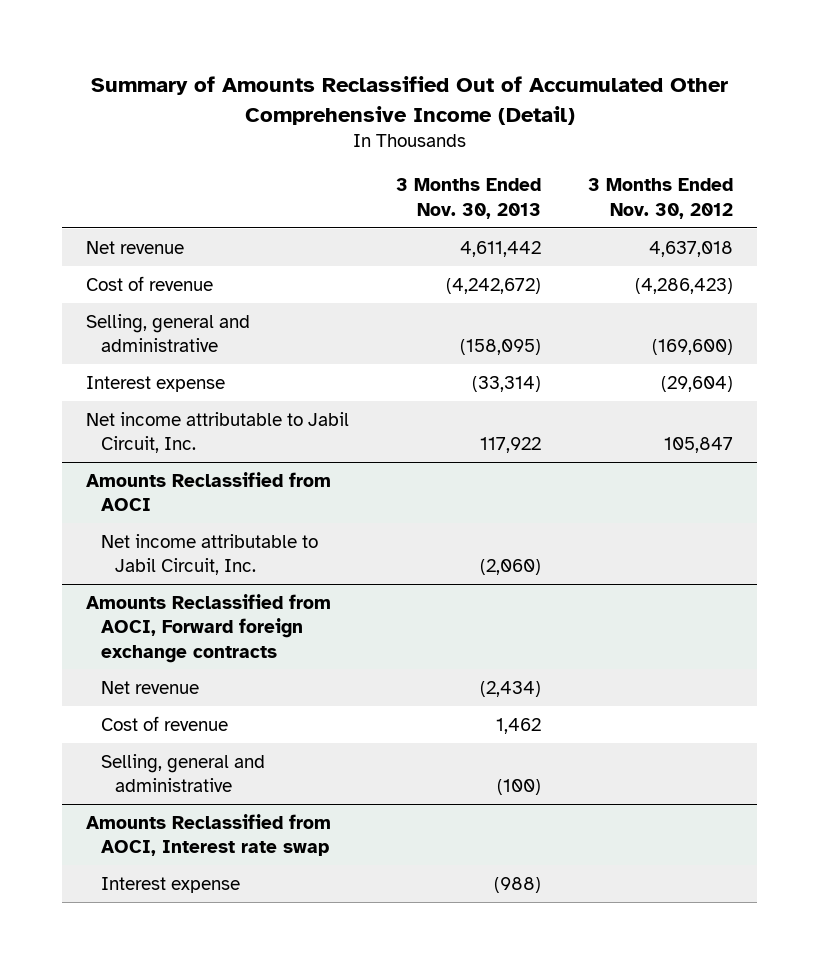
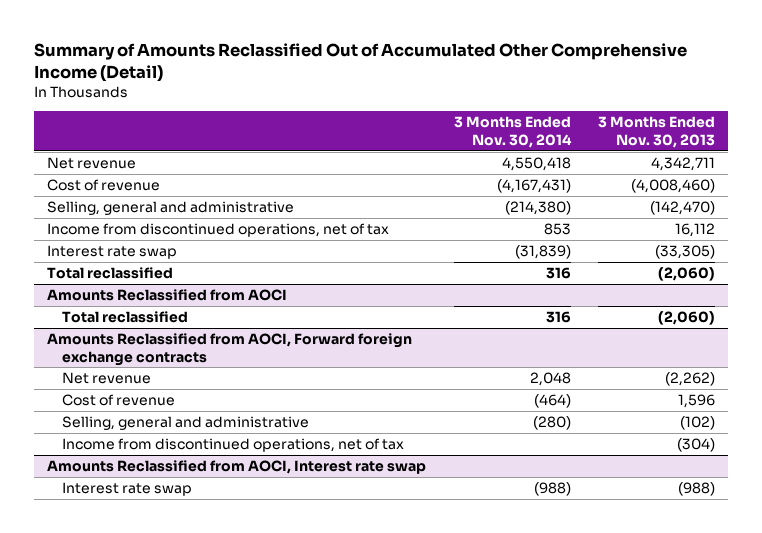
[588,178,734,219] 3 Months Ended Nov. 30, 2012 -> none
none -> [453,116,572,148] 3 Months Ended Nov. 30, 2014
[86,411,350,454] Net income attributable to Jabil Circuit, Inc. -> none
[460,240,542,257] 4,611,442 -> [650,157,715,172] 4,342,711
[446,277,542,294] (4,242,672) -> [630,179,715,194] (4,008,460)
[460,339,542,356] (158,095) -> [649,201,715,216] (142,470)
none -> [47,223,390,238] Income from discontinued operations, net of tax
[86,375,226,392] Interest expense -> [47,245,178,260] Interest rate swap
[472,375,542,392] (33,314) -> [654,245,715,260] (33,305)
none -> [47,267,174,280] Total reclassified
[100,533,318,576] Net income attributable to Jabil Circuit, Inc. -> none
none -> [62,311,189,324] Total reclassified
[480,680,542,697] (2,434) -> [664,372,715,387] (2,262)
[496,717,542,734] 1,462 -> [677,394,715,409] 1,596
[497,779,542,796] (100) -> [679,416,715,431] (102)
none -> [62,438,405,453] Income from discontinued operations, net of tax
[100,876,240,893] Interest expense -> [62,482,193,497] Interest rate swap

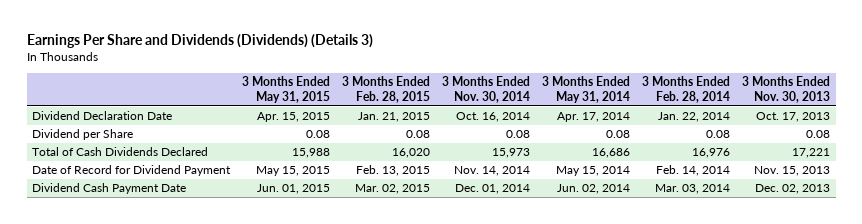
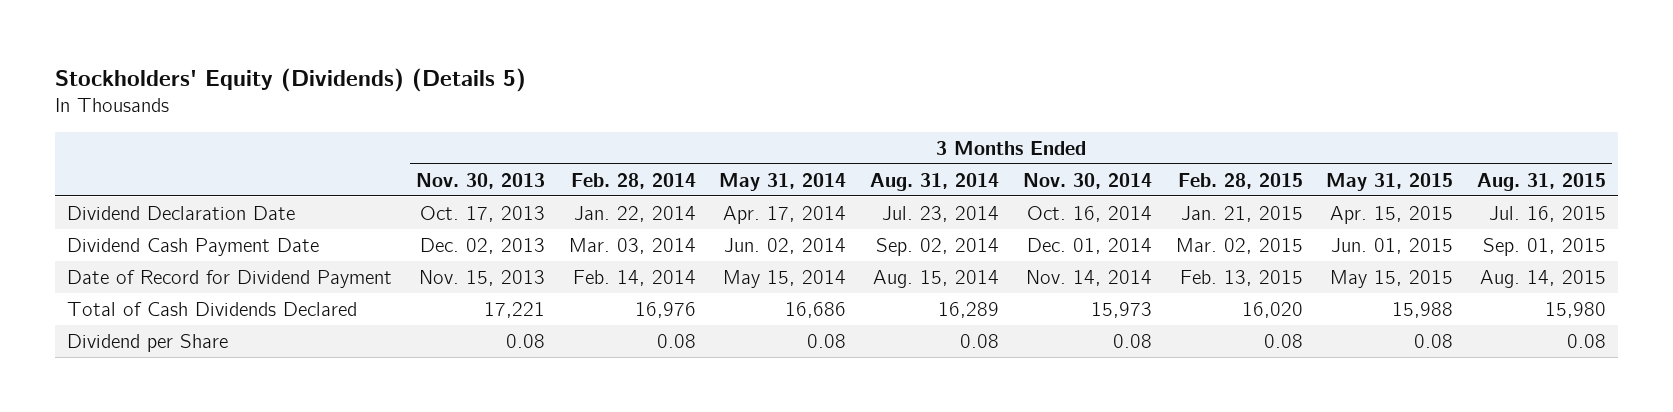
[26,33,373,48] Earnings Per Share and Dividends (Dividends) (Details 3) -> [55,67,527,92] Stockholders' Equity (Dividends) (Details 5)
none -> [870,172,1000,191] Aug. 31, 2014
none -> [1477,172,1607,191] Aug. 31, 2015
[32,165,232,177] Date of Record for Dividend Payment -> [67,269,393,288] Date of Record for Dividend Payment
[32,147,209,157] Total of Cash Dividends Declared -> [67,301,358,316] Total of Cash Dividends Declared
[32,129,134,141] Dividend per Share -> [67,333,229,352] Dividend per Share

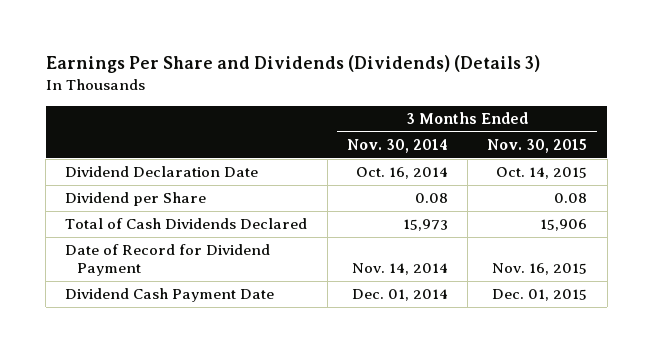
[55,67,527,92] Stockholders' Equity (Dividends) (Details 5) -> [45,55,540,74] Earnings Per Share and Dividends (Dividends) (Details 3)
[415,172,545,189] Nov. 30, 2013 -> none
[570,172,696,189] Feb. 28, 2014 -> none
[719,172,847,191] May 31, 2014 -> none
[870,172,1000,191] Aug. 31, 2014 -> none
[1177,172,1303,189] Feb. 28, 2015 -> none
[1326,172,1454,191] May 31, 2015 -> none
[1477,172,1607,191] Aug. 31, 2015 -> none
none -> [487,139,588,154] Nov. 30, 2015
[67,301,358,316] Total of Cash Dividends Declared -> [65,218,308,230] Total of Cash Dividends Declared
[67,269,393,288] Date of Record for Dividend Payment -> [65,244,271,277] Date of Record for Dividend Payment
[67,237,320,256] Dividend Cash Payment Date -> [65,288,275,303] Dividend Cash Payment Date

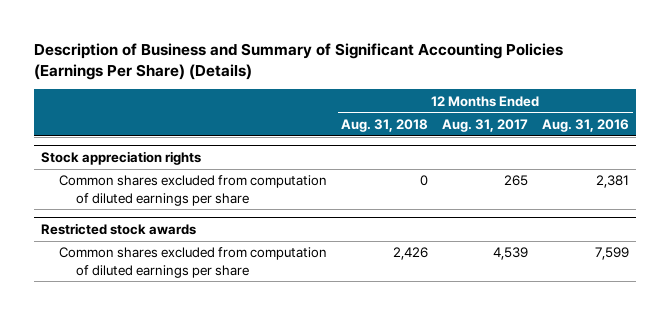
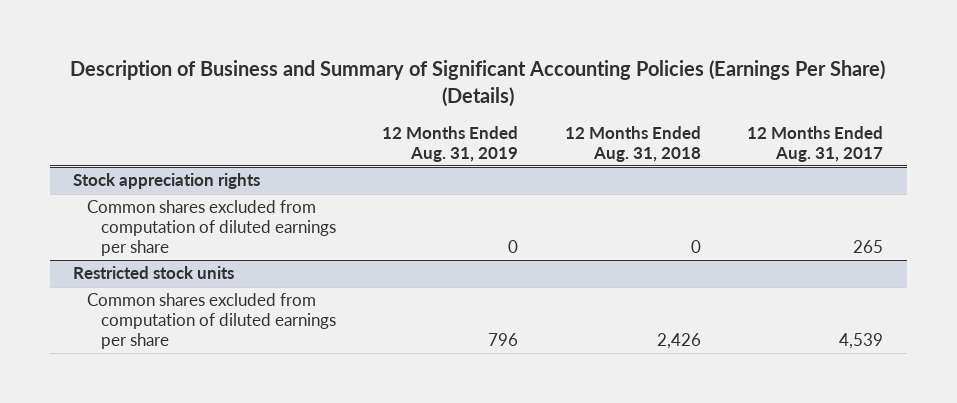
[542,118,630,132] Aug. 31, 2016 -> none
none -> [382,125,519,162] 12 Months Ended Aug. 31, 2019
[41,222,197,235] Restricted stock awards -> [73,266,235,280] Restricted stock units

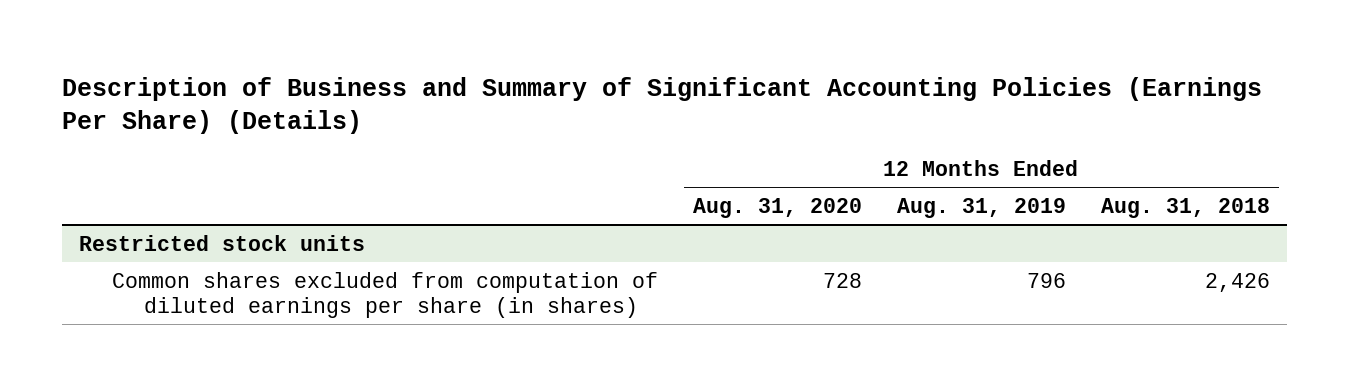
[747,125,884,162] 12 Months Ended Aug. 31, 2017 -> none
none -> [692,198,862,219] Aug. 31, 2020
[73,173,261,190] Stock appreciation rights -> none
[87,200,336,257] Common shares excluded from computation of diluted earnings per share -> none
[87,293,336,350] Common shares excluded from computation of diluted earnings per share -> [111,271,658,318] Common shares excluded from computation of diluted earnings per share (in shares)

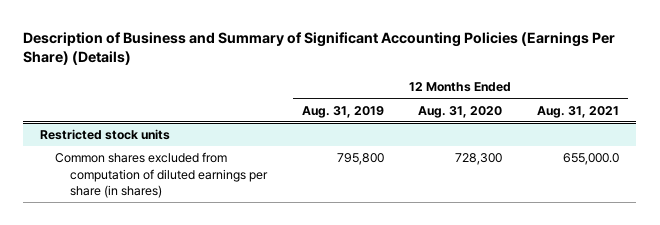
[1100,198,1270,219] Aug. 31, 2018 -> none
none -> [537,105,620,118] Aug. 31, 2021
[822,272,862,288] 728 -> [455,153,503,166] 728,300
[1026,272,1066,288] 796 -> [336,153,384,166] 795,800

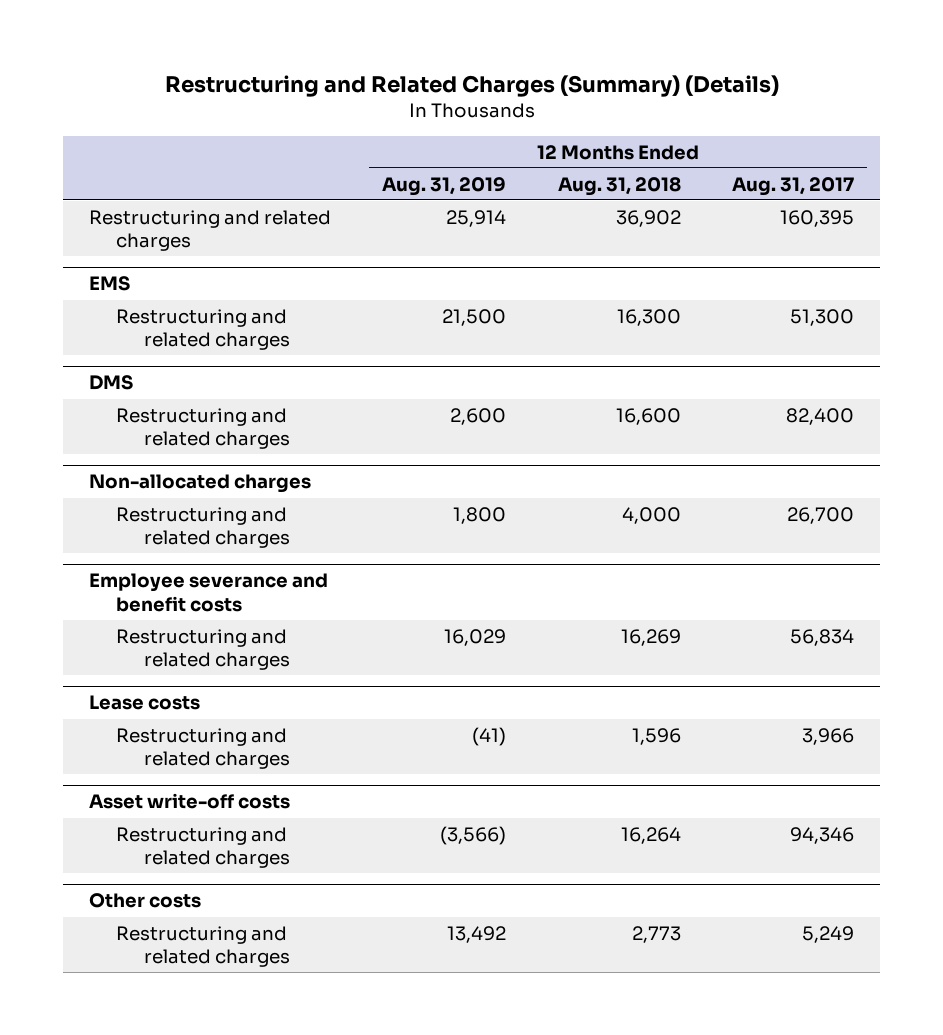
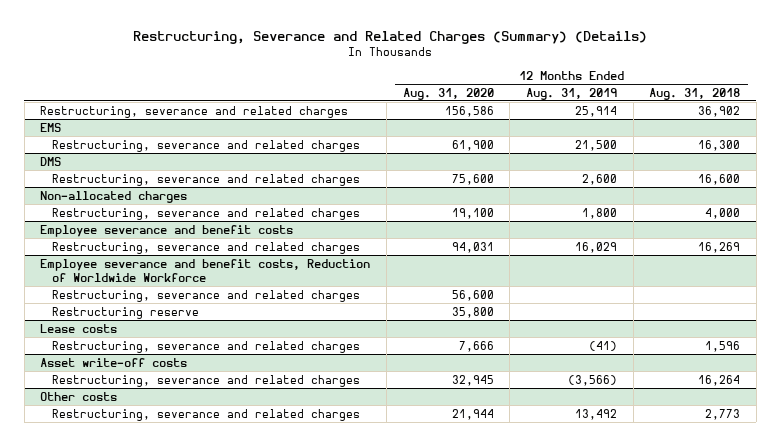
[164,75,779,98] Restructuring and Related Charges (Summary) (Details) -> [133,31,648,45] Restructuring, Severance and Related Charges (Summary) (Details)
[732,176,855,196] Aug. 31, 2017 -> none
none -> [402,87,494,100] Aug. 31, 2020
[88,209,331,252] Restructuring and related charges -> [40,105,349,118] Restructuring, severance and related charges
[116,308,291,351] Restructuring and related charges -> [51,139,360,152] Restructuring, severance and related charges
[116,407,291,450] Restructuring and related charges -> [51,173,360,186] Restructuring, severance and related charges
[116,506,291,549] Restructuring and related charges -> [51,207,360,220] Restructuring, severance and related charges
[116,628,291,671] Restructuring and related charges -> [51,241,360,254] Restructuring, severance and related charges
none -> [40,258,371,282] Employee severance and benefit costs, Reduction of Worldwide Workforce
none -> [51,289,360,302] Restructuring, severance and related charges
none -> [51,306,199,319] Restructuring reserve
[116,727,291,770] Restructuring and related charges -> [51,340,360,353] Restructuring, severance and related charges
[116,826,291,869] Restructuring and related charges -> [51,374,360,387] Restructuring, severance and related charges
[116,925,291,968] Restructuring and related charges -> [51,408,360,421] Restructuring, severance and related charges

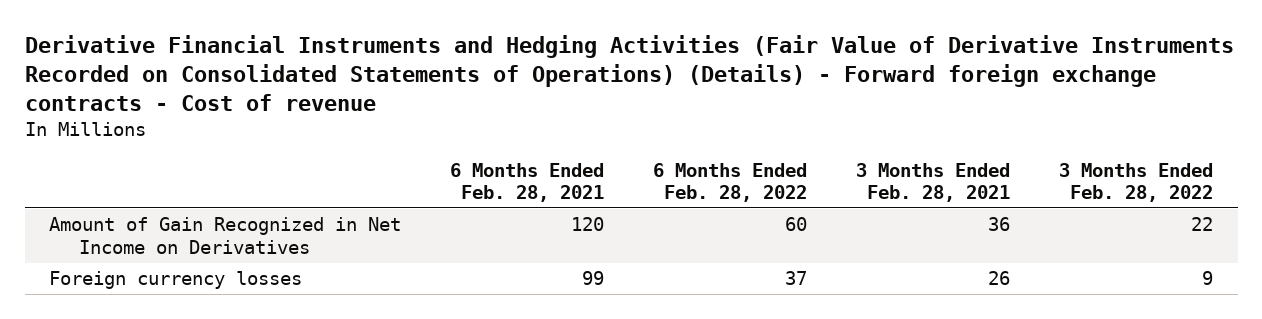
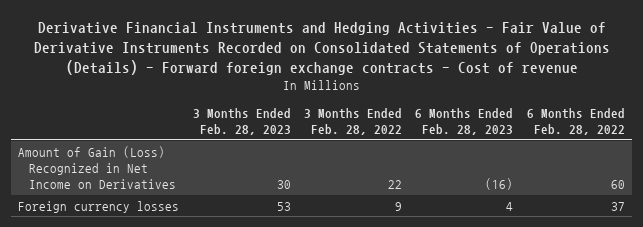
[24,35,1234,111] Derivative Financial Instruments and Hedging Activities (Fair Value of Derivative Instruments Recorded on Consolidated Statements of Operations) (Details) - Forward foreign exchange contracts - Cost of revenue -> [33,21,610,75] Derivative Financial Instruments and Hedging Activities - Fair Value of Derivative Instruments Recorded on Consolidated Statements of Operations (Details) - Forward foreign exchange contracts - Cost of revenue
[450,162,605,203] 6 Months Ended Feb. 28, 2021 -> none
[856,162,1011,203] 3 Months Ended Feb. 28, 2021 -> none
none -> [192,107,291,136] 3 Months Ended Feb. 28, 2023
none -> [415,107,514,136] 6 Months Ended Feb. 28, 2023
[49,217,402,254] Amount of Gain Recognized in Net Income on Derivatives -> [18,145,176,190] Amount of Gain (Loss) Recognized in Net Income on Derivatives

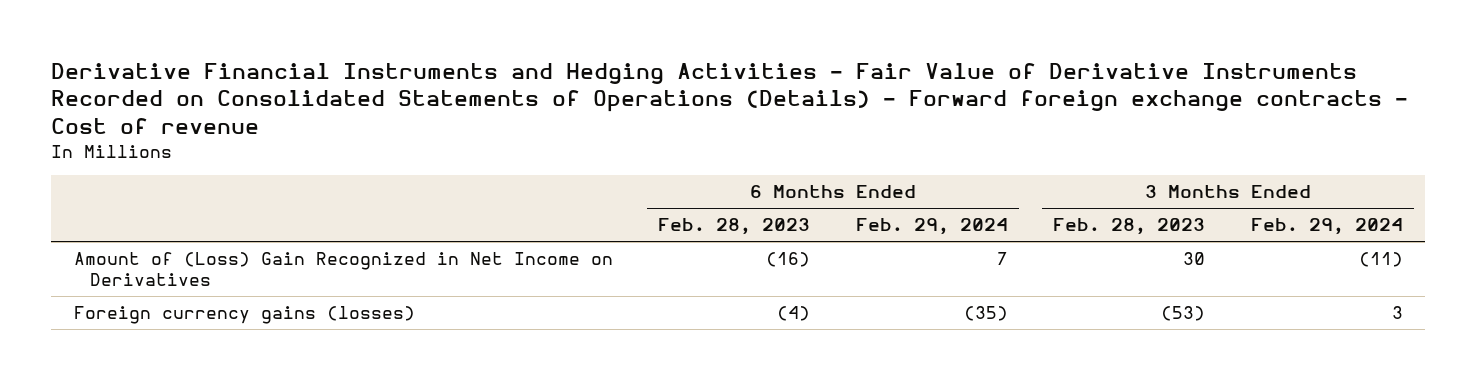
[304,107,403,136] 3 Months Ended Feb. 28, 2022 -> none
[526,107,625,136] 6 Months Ended Feb. 28, 2022 -> none
none -> [855,218,1008,236] Feb. 29, 2024
none -> [1250,218,1403,236] Feb. 29, 2024
[18,145,176,190] Amount of Gain (Loss) Recognized in Net Income on Derivatives -> [74,252,614,286] Amount of (Loss) Gain Recognized in Net Income on Derivatives
[18,200,180,213] Foreign currency losses -> [74,306,416,325] Foreign currency gains (losses)
[276,201,291,211] 53 -> [1161,306,1206,322] (53)
[506,201,514,211] 4 -> [777,306,811,322] (4)

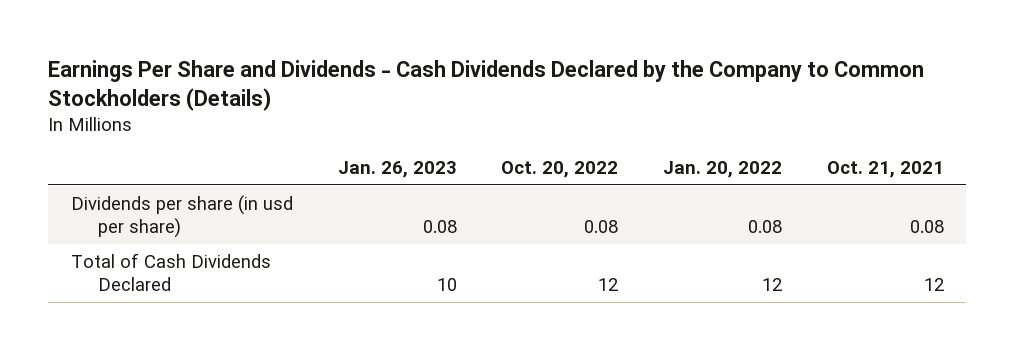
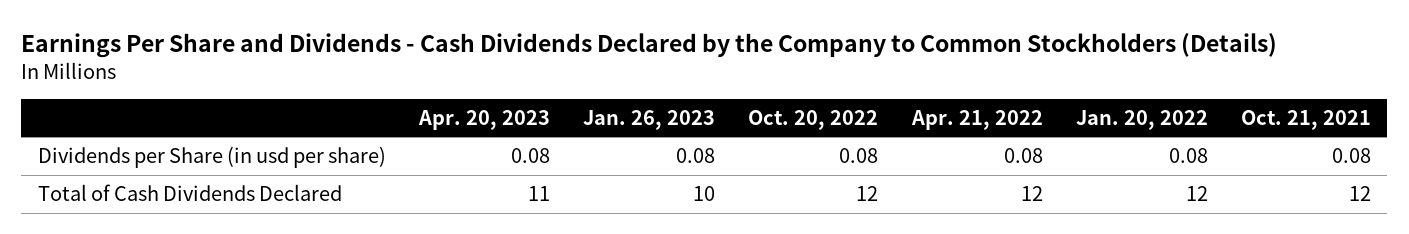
none -> [418,109,551,130] Apr. 20, 2023
none -> [910,109,1043,130] Apr. 21, 2022
[70,195,293,238] Dividends per share (in usd per share) -> [37,146,386,169] Dividends per Share (in usd per share)

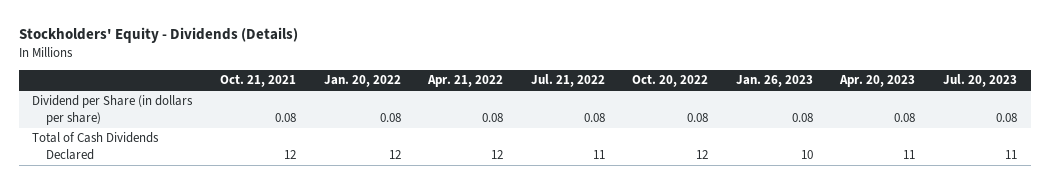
[21,33,1278,59] Earnings Per Share and Dividends - Cash Dividends Declared by the Company to Common Stockholders (Details) -> [18,27,298,44] Stockholders' Equity - Dividends (Details)
none -> [530,74,605,88] Jul. 21, 2022
none -> [942,74,1017,88] Jul. 20, 2023
[37,146,386,169] Dividends per Share (in usd per share) -> [32,95,194,125] Dividend per Share (in dollars per share)

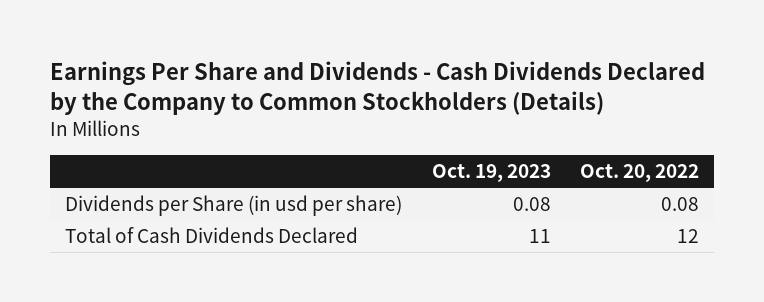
[18,27,298,44] Stockholders' Equity - Dividends (Details) -> [50,61,706,115] Earnings Per Share and Dividends - Cash Dividends Declared by the Company to Common Stockholders (Details)
[220,75,297,88] Oct. 21, 2021 -> none
[323,75,401,88] Jan. 20, 2022 -> none
[427,75,504,88] Apr. 21, 2022 -> none
[530,74,605,88] Jul. 21, 2022 -> none
[735,75,813,88] Jan. 26, 2023 -> none
[839,75,916,88] Apr. 20, 2023 -> none
[942,74,1017,88] Jul. 20, 2023 -> none
none -> [431,164,551,183] Oct. 19, 2023
[32,95,194,125] Dividend per Share (in dollars per share) -> [65,195,403,217] Dividends per Share (in usd per share)

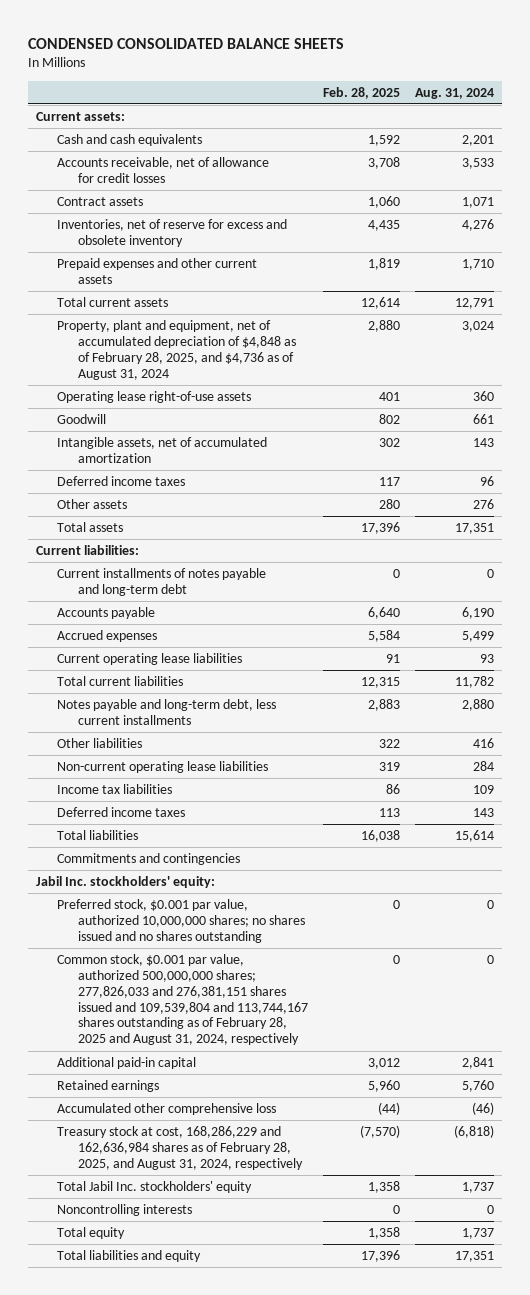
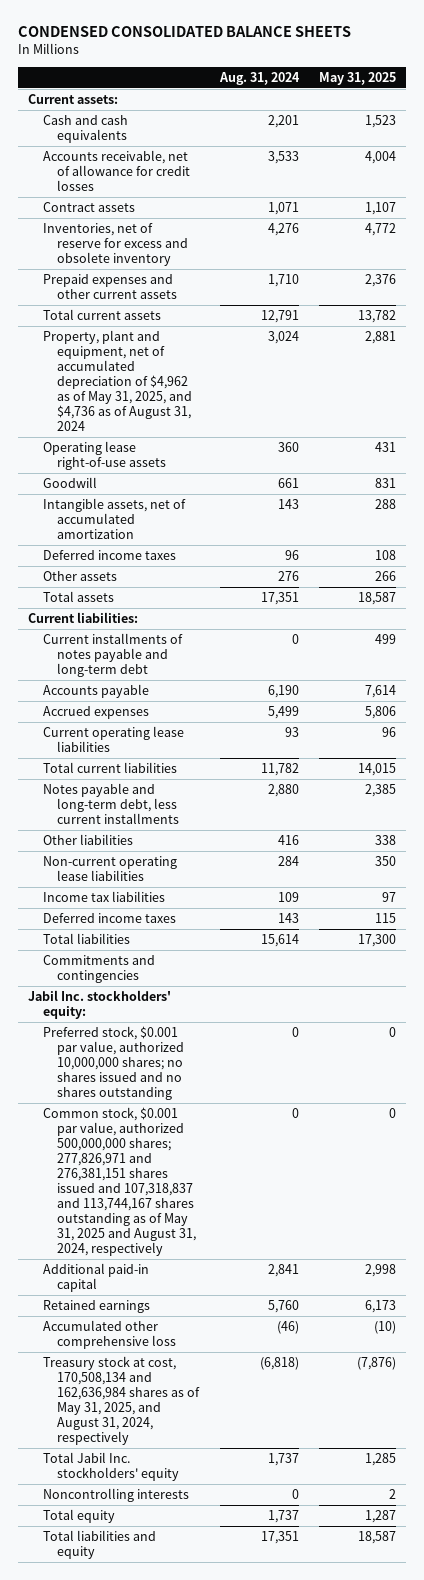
[323,86,401,99] Feb. 28, 2025 -> none
none -> [319,72,397,86] May 31, 2025
[56,320,296,380] Property, plant and equipment, net of accumulated depreciation of $4,848 as of February 28, 2025, and $4,736 as of August 31, 2024 -> [42,330,193,432] Property, plant and equipment, net of accumulated depreciation of $4,962 as of May 31, 2025, and $4,736 as of August 31, 2024
[56,954,308,1046] Common stock, $0.001 par value, authorized 500,000,000 shares; 277,826,033 and 276,381,151 shares issued and 109,539,804 and 113,744,167 shares outstanding as of February 28, 2025 and August 31, 2024, respectively -> [42,1107,197,1257] Common stock, $0.001 par value, authorized 500,000,000 shares; 277,826,971 and 276,381,151 shares issued and 107,318,837 and 113,744,167 shares outstanding as of May 31, 2025 and August 31, 2024, respectively
[56,1126,303,1170] Treasury stock at cost, 168,286,229 and 162,636,984 shares as of February 28, 2025, and August 31, 2024, respectively -> [42,1356,201,1446] Treasury stock at cost, 170,508,134 and 162,636,984 shares as of May 31, 2025, and August 31, 2024, respectively

